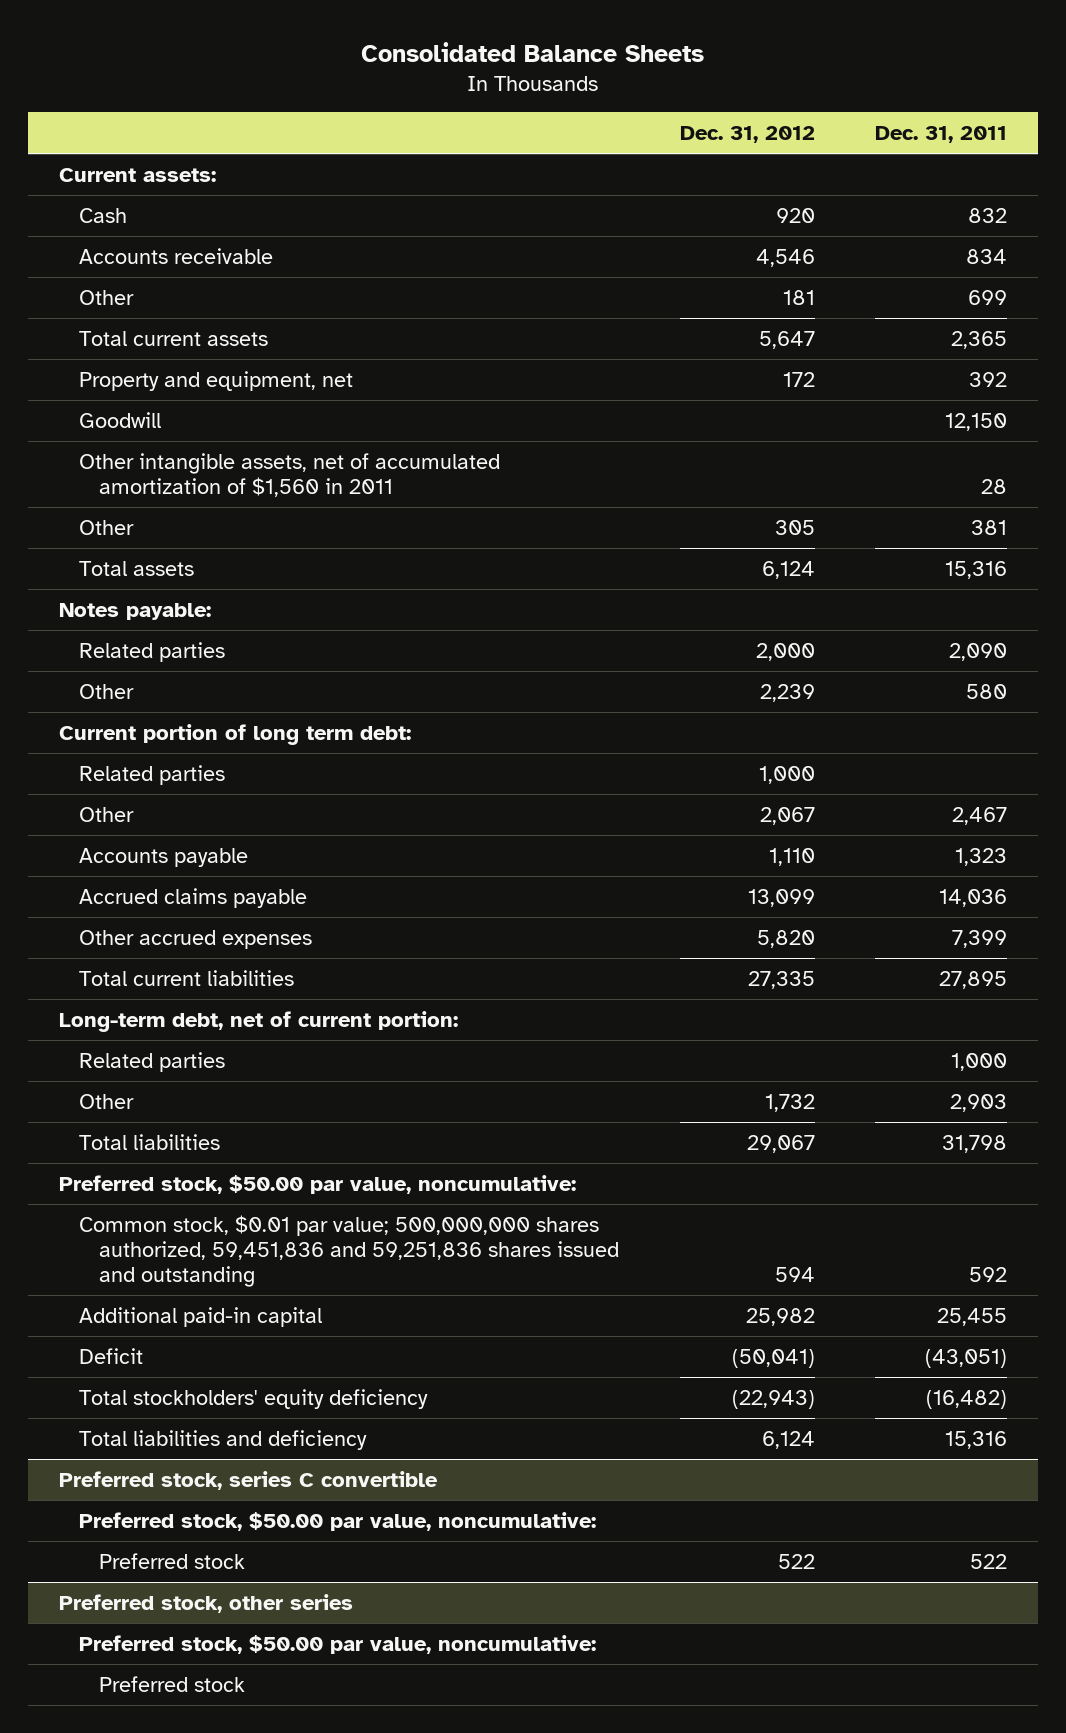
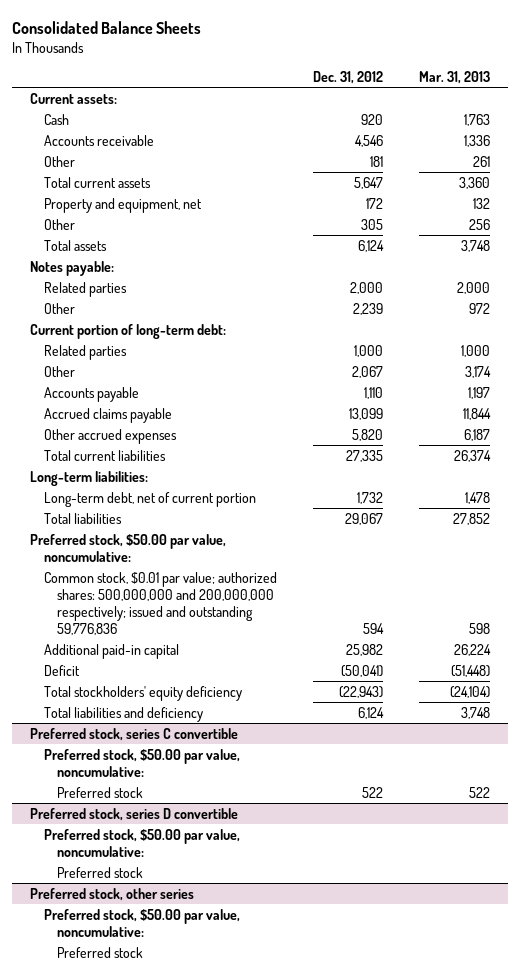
[875,126,1008,144] Dec. 31, 2011 -> none
none -> [418,71,490,85] Mar. 31, 2013
[79,411,162,428] Goodwill -> none
[79,452,501,497] Other intangible assets, net of accumulated amortization of $1,560 in 2011 -> none
[58,723,411,745] Current portion of long term debt: -> [30,323,227,339] Current portion of long-term debt:
[79,1051,226,1072] Related parties -> none
[58,1010,458,1032] Long-term debt, net of current portion: -> [30,470,149,486] Long-term liabilities:
[79,1093,135,1109] Other -> [43,491,256,507] Long-term debt, net of current portion
[79,1214,620,1287] Common stock, $0.01 par value; 500,000,000 shares authorized, 59,451,836 and 59,251,836 shares issued and outstanding -> [43,571,277,635] Common stock, $0.01 par value; authorized shares: 500,000,000 and 200,000,000 respectively; issued and outstanding 59,776,836
none -> [30,807,239,821] Preferred stock, series D convertible
none -> [43,828,240,857] Preferred stock, $50.00 par value, noncumulative:
none -> [57,866,144,878] Preferred stock

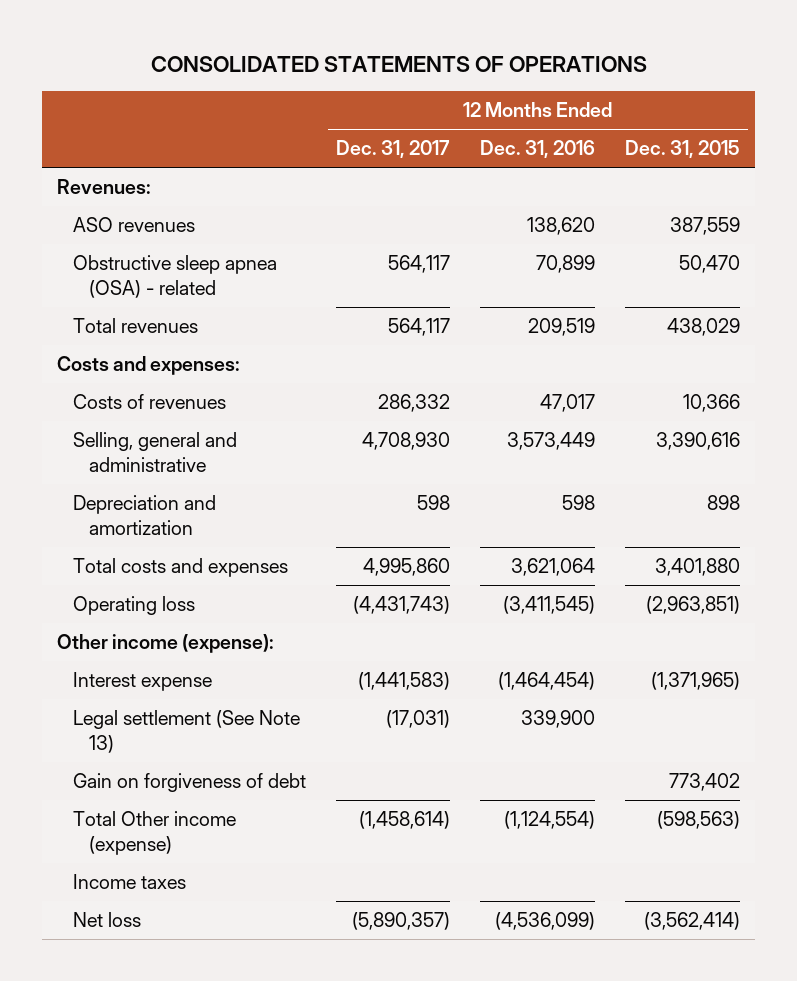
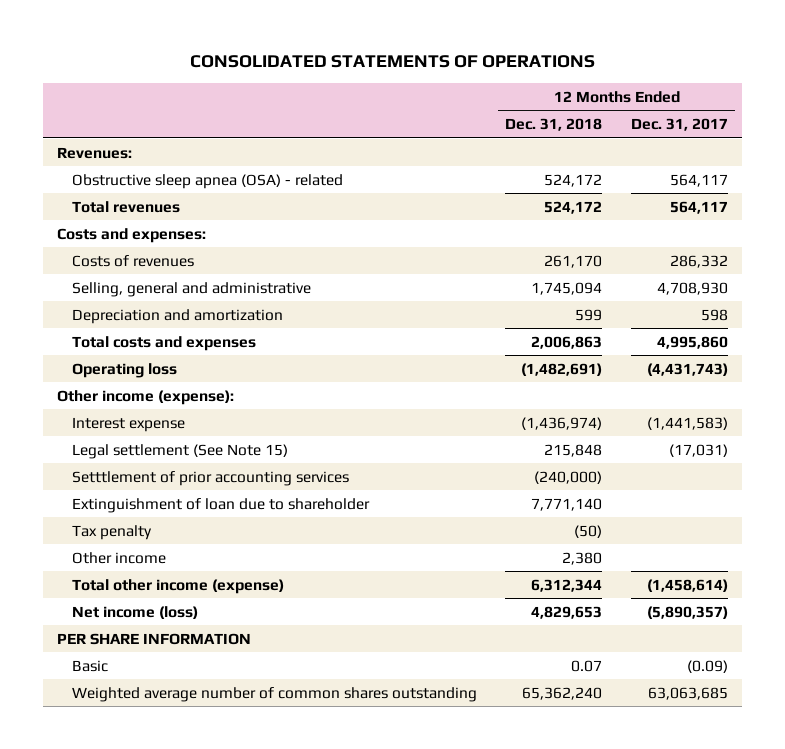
[480,140,596,159] Dec. 31, 2016 -> none
[625,140,741,159] Dec. 31, 2015 -> none
none -> [505,118,603,132] Dec. 31, 2018
[72,217,195,233] ASO revenues -> none
[72,874,186,890] Income taxes -> none
[72,710,300,753] Legal settlement (See Note 13) -> [71,443,288,459] Legal settlement (See Note 15)
none -> [71,470,349,486] Setttlement of prior accounting services
[72,773,306,793] Gain on forgiveness of debt -> [71,497,370,513] Extinguishment of loan due to shareholder
none -> [71,524,152,540] Tax penalty
none -> [71,551,166,564] Other income
[72,811,236,855] Total Other income (expense) -> [71,578,284,594] Total other income (expense)
[72,912,141,928] Net loss -> [71,605,198,619] Net income (loss)
none -> [57,632,252,645] PER SHARE INFORMATION
none -> [71,659,108,672] Basic
none -> [71,686,477,702] Weighted average number of common shares outstanding

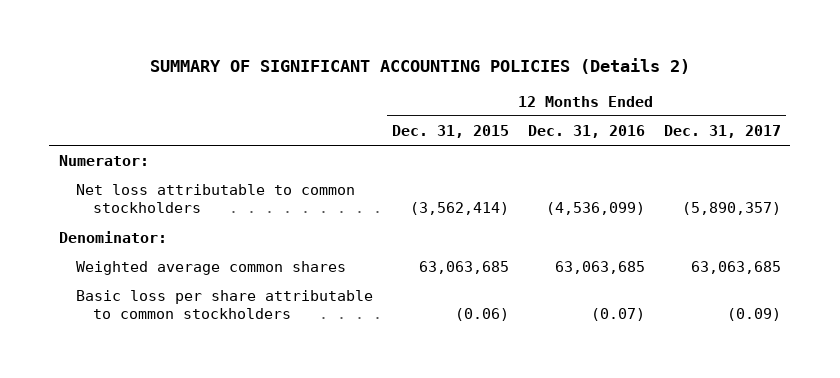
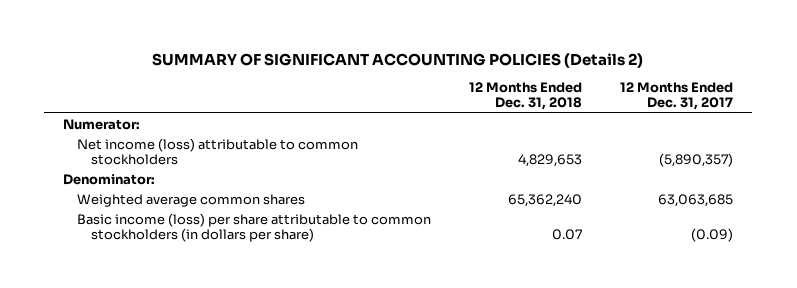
[391,124,509,138] Dec. 31, 2015 -> none
[527,124,645,138] Dec. 31, 2016 -> none
none -> [469,82,583,111] 12 Months Ended Dec. 31, 2018
[76,183,356,214] Net loss attributable to common stockholders -> [77,137,359,165] Net income (loss) attributable to common stockholders
[76,289,374,320] Basic loss per share attributable to common stockholders -> [77,212,432,242] Basic income (loss) per share attributable to common stockholders (in dollars per share)

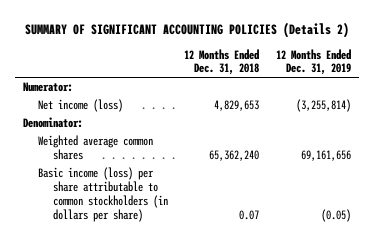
[620,82,734,111] 12 Months Ended Dec. 31, 2017 -> none
none -> [275,48,351,76] 12 Months Ended Dec. 31, 2019
[77,137,359,165] Net income (loss) attributable to common stockholders -> [38,99,124,113] Net income (loss)

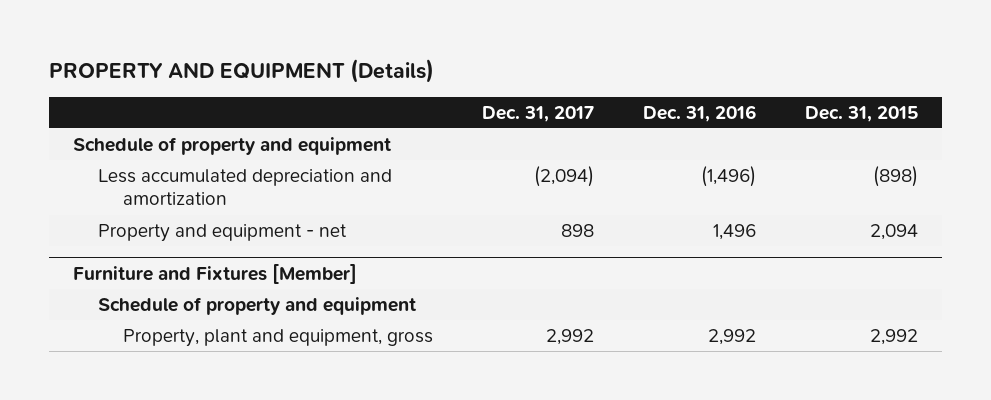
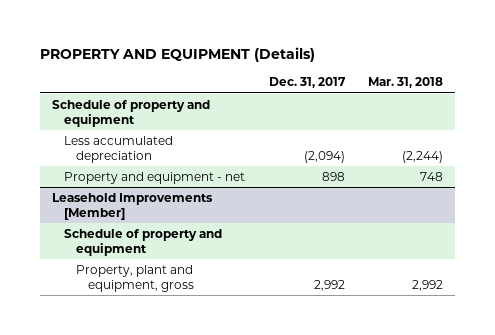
[642,104,756,122] Dec. 31, 2016 -> none
[804,105,918,122] Dec. 31, 2015 -> none
none -> [368,77,444,89] Mar. 31, 2018
[98,168,393,206] Less accumulated depreciation and amortization -> [64,136,174,163] Less accumulated depreciation
[73,263,358,284] Furniture and Fixtures [Member] -> none
none -> [51,193,213,220] Leasehold Improvements [Member]

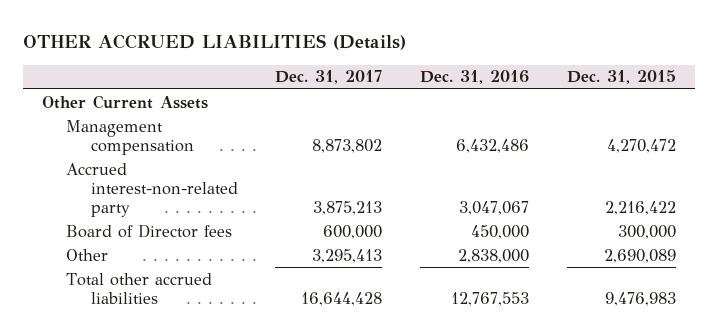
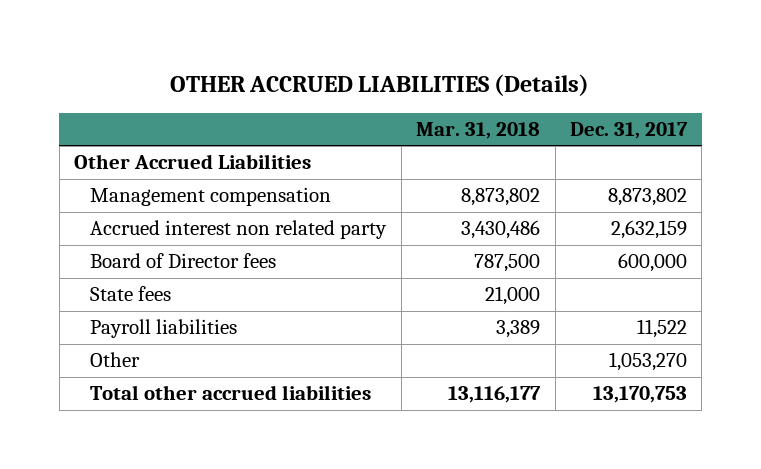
[420,70,530,85] Dec. 31, 2016 -> none
[566,70,676,85] Dec. 31, 2015 -> none
none -> [416,122,541,140] Mar. 31, 2018
[42,94,209,109] Other Current Assets -> none
none -> [73,154,311,170] Other Accrued Liabilities
[66,162,238,217] Accrued interest-non-related party -> [90,220,388,240] Accrued interest non related party
[313,200,383,215] 3,875,213 -> [610,220,687,240] 2,632,159
none -> [90,286,172,302] State fees
none -> [90,319,238,339] Payroll liabilities
[312,248,383,263] 3,295,413 -> [608,352,687,372] 1,053,270
[301,291,383,306] 16,644,428 -> [592,386,687,404] 13,170,753

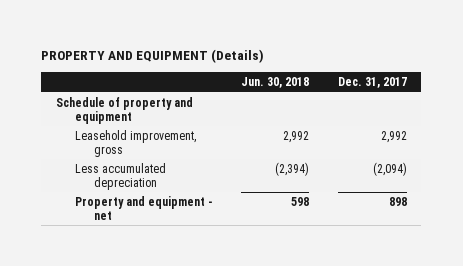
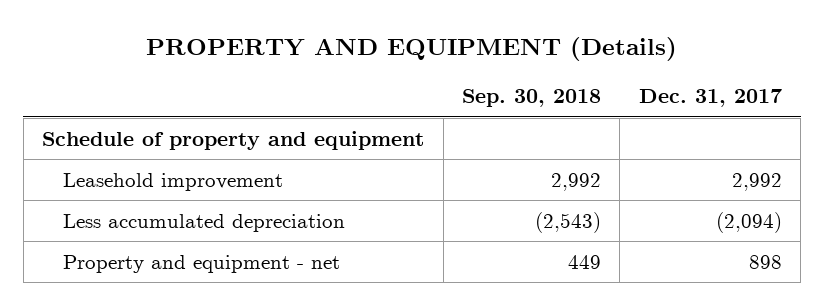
[241,76,310,88] Jun. 30, 2018 -> none
none -> [461,89,601,108] Sep. 30, 2018
[74,130,196,157] Leasehold improvement, gross -> [62,172,283,191] Leasehold improvement

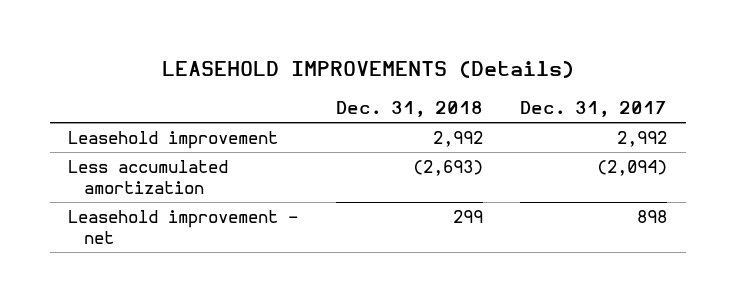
[145,37,677,62] PROPERTY AND EQUIPMENT (Details) -> [161,61,574,79] LEASEHOLD IMPROVEMENTS (Details)
[461,89,601,108] Sep. 30, 2018 -> none
none -> [335,101,483,118] Dec. 31, 2018
[42,130,425,150] Schedule of property and equipment -> none
[62,213,345,232] Less accumulated depreciation -> [68,160,229,194] Less accumulated amortization
[62,254,340,273] Property and equipment - net -> [68,210,299,244] Leasehold improvement - net

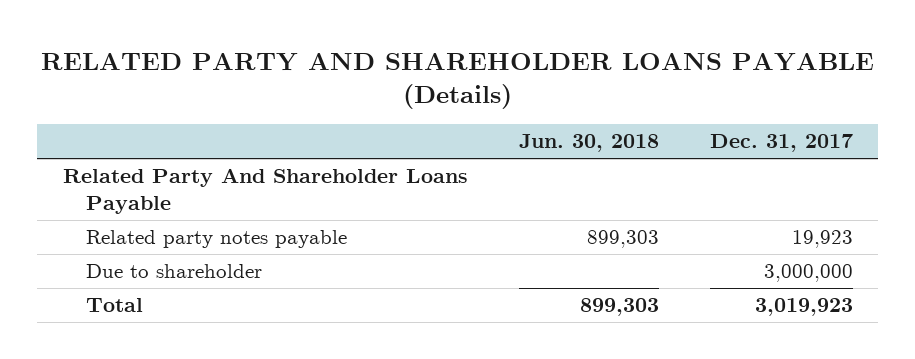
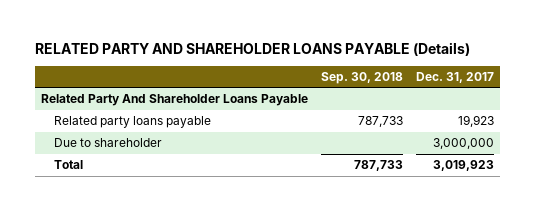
[518,134,659,153] Jun. 30, 2018 -> none
none -> [320,71,403,84] Sep. 30, 2018
[86,230,348,249] Related party notes payable -> [53,116,211,129] Related party loans payable

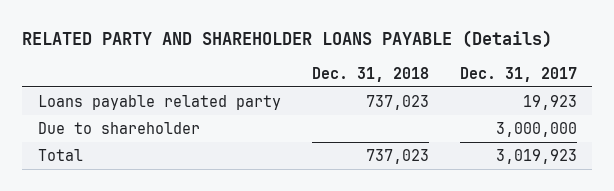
[320,71,403,84] Sep. 30, 2018 -> none
none -> [311,66,429,82] Dec. 31, 2018
[41,94,309,107] Related Party And Shareholder Loans Payable -> none
[53,116,211,129] Related party loans payable -> [37,94,281,110] Loans payable related party

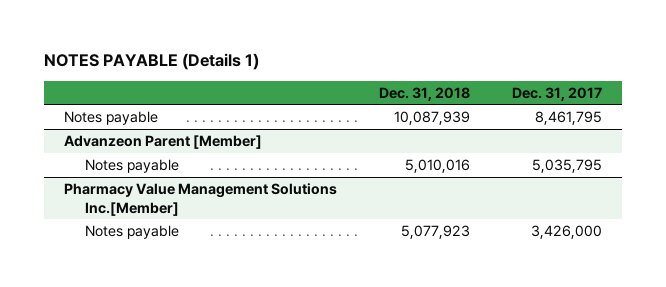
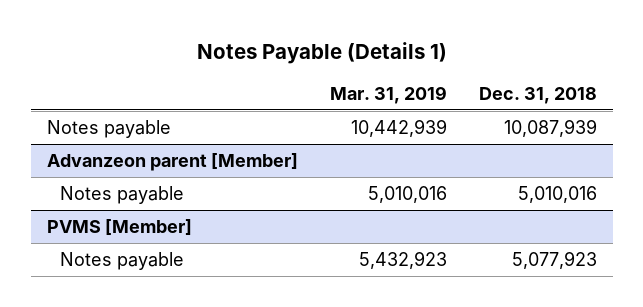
[43,53,259,71] NOTES PAYABLE (Details 1) -> [196,41,447,64] Notes Payable (Details 1)
[511,86,602,101] Dec. 31, 2017 -> none
none -> [329,85,447,104] Mar. 31, 2019
[64,134,263,149] Advanzeon Parent [Member] -> [46,153,298,172] Advanzeon parent [Member]
[64,182,338,216] Pharmacy Value Management Solutions Inc.[Member] -> [46,219,192,237] PVMS [Member]

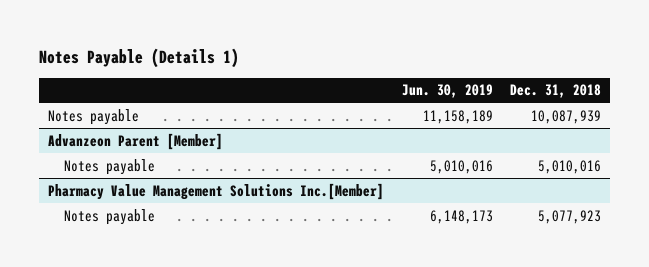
[329,85,447,104] Mar. 31, 2019 -> none
none -> [401,84,493,99] Jun. 30, 2019
[46,153,298,172] Advanzeon parent [Member] -> [48,132,224,150] Advanzeon Parent [Member]
[46,219,192,237] PVMS [Member] -> [48,182,385,200] Pharmacy Value Management Solutions Inc.[Member]

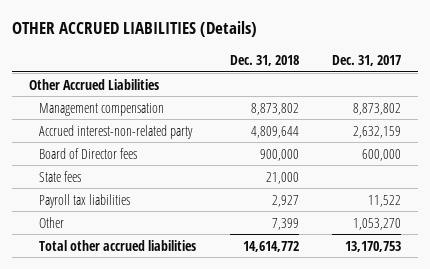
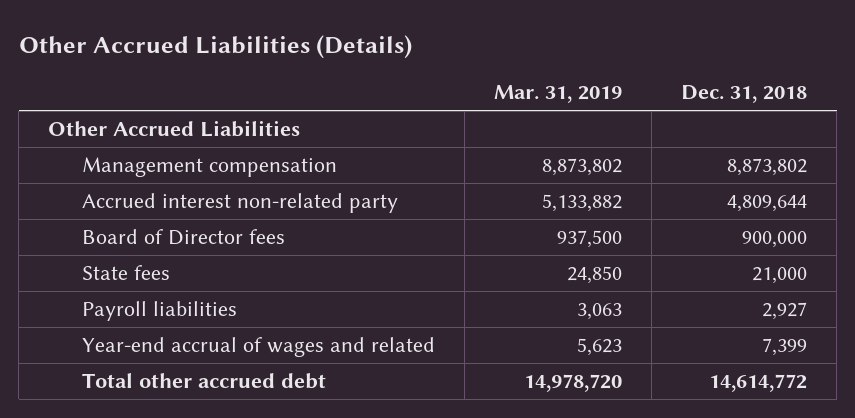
[12,21,258,38] OTHER ACCRUED LIABILITIES (Details) -> [18,34,412,59] Other Accrued Liabilities (Details)
[332,55,402,67] Dec. 31, 2017 -> none
none -> [493,85,622,104] Mar. 31, 2019
[39,124,194,139] Accrued interest-non-related party -> [81,193,398,214] Accrued interest non-related party
[39,193,131,208] Payroll tax liabilities -> [81,301,237,322] Payroll liabilities
[39,216,65,228] Other -> [81,337,435,358] Year-end accrual of wages and related
[39,239,197,251] Total other accrued liabilities -> [81,373,326,390] Total other accrued debt

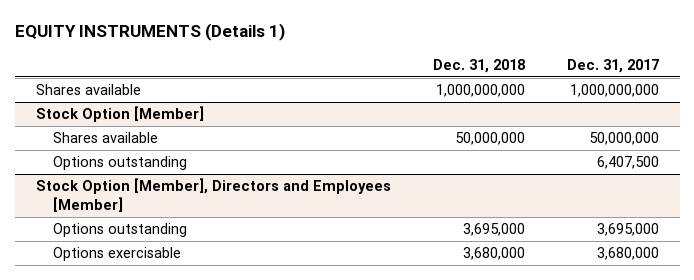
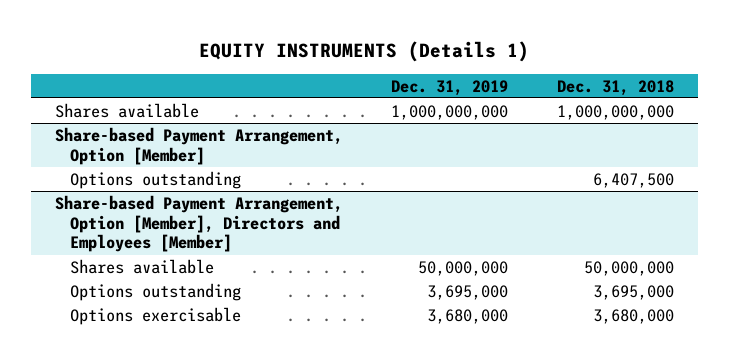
[566,58,659,73] Dec. 31, 2017 -> none
none -> [391,79,509,96] Dec. 31, 2019
[35,106,204,123] Stock Option [Member] -> [55,126,344,165] Share-based Payment Arrangement, Option [Member]
none -> [70,170,242,189] Options outstanding
none -> [55,194,344,253] Share-based Payment Arrangement, Option [Member], Directors and Employees [Member]
[52,156,187,171] Options outstanding -> none
[35,178,391,212] Stock Option [Member], Directors and Employees [Member] -> none

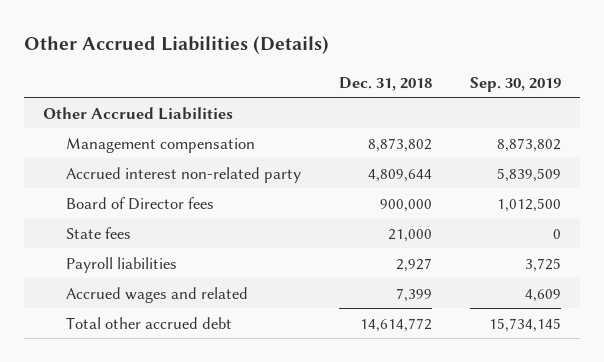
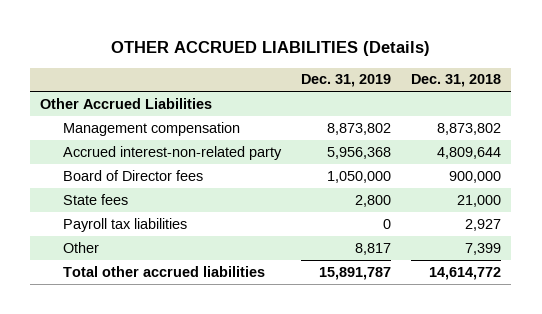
[24,36,330,55] Other Accrued Liabilities (Details) -> [110,40,430,56] OTHER ACCRUED LIABILITIES (Details)
[469,76,561,92] Sep. 30, 2019 -> none
none -> [301,74,392,88] Dec. 31, 2019
[66,166,302,183] Accrued interest non-related party -> [63,145,283,160] Accrued interest-non-related party
[66,256,178,273] Payroll liabilities -> [63,217,188,232] Payroll tax liabilities
[66,286,249,303] Accrued wages and related -> [63,241,100,253] Other
[66,316,233,329] Total other accrued debt -> [63,265,266,277] Total other accrued liabilities

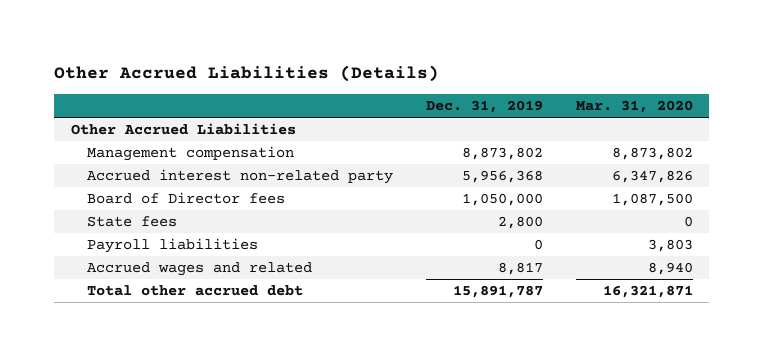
[110,40,430,56] OTHER ACCRUED LIABILITIES (Details) -> [54,65,440,83] Other Accrued Liabilities (Details)
[411,74,502,88] Dec. 31, 2018 -> none
none -> [576,100,694,114] Mar. 31, 2020
[63,145,283,160] Accrued interest-non-related party -> [87,169,394,185] Accrued interest non-related party
[63,217,188,232] Payroll tax liabilities -> [87,238,259,254] Payroll liabilities
[63,241,100,253] Other -> [87,262,313,277] Accrued wages and related
[63,265,266,277] Total other accrued liabilities -> [87,285,304,297] Total other accrued debt

